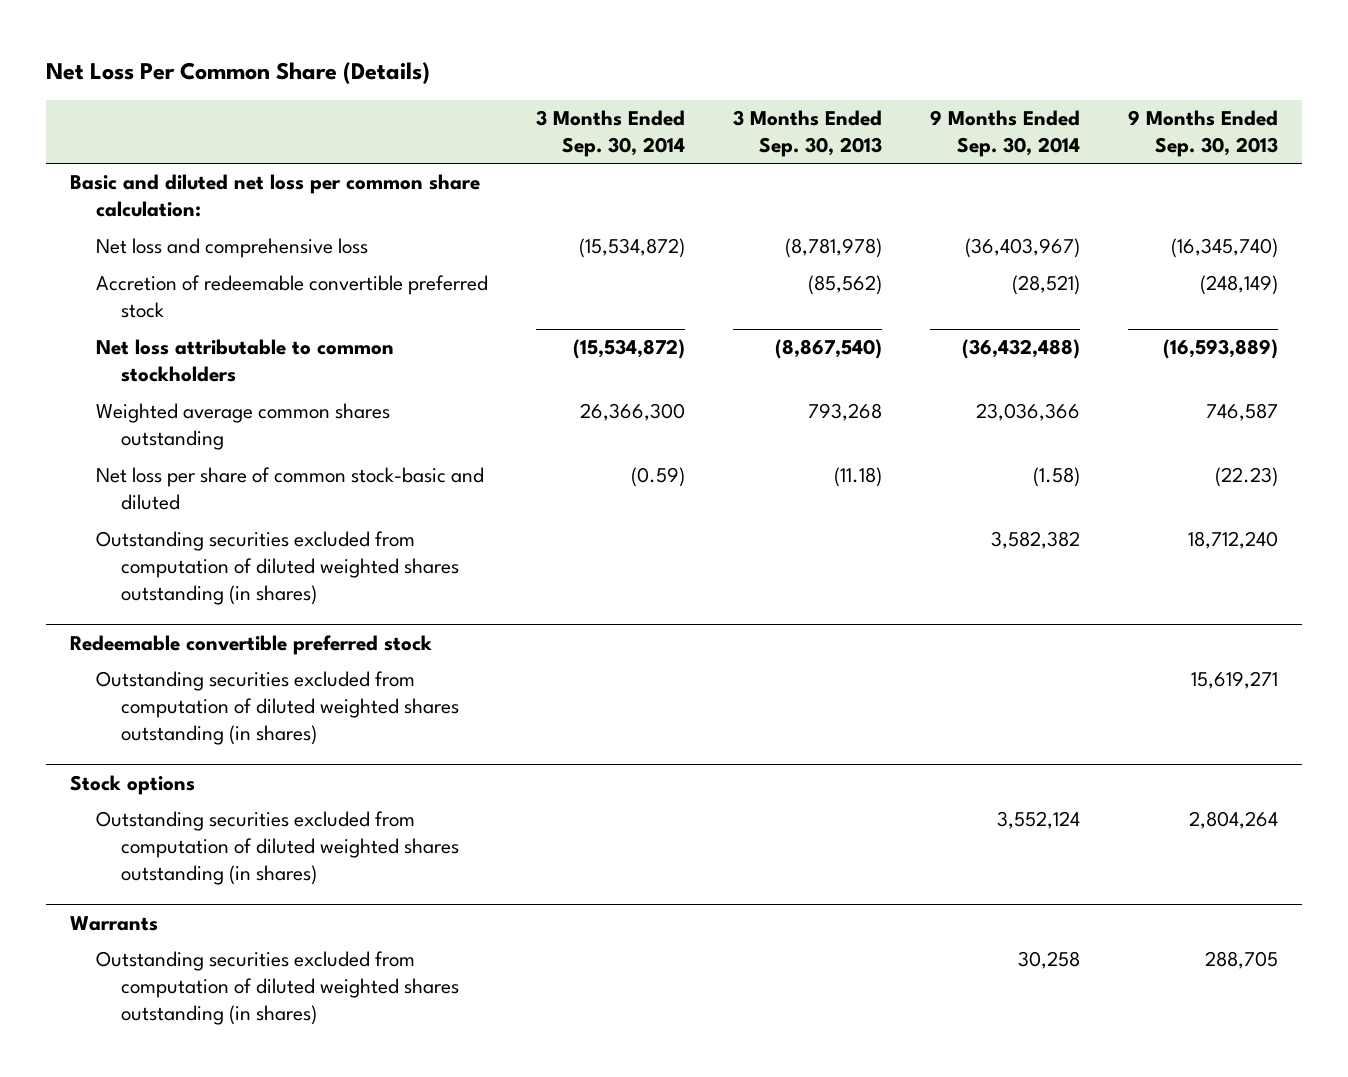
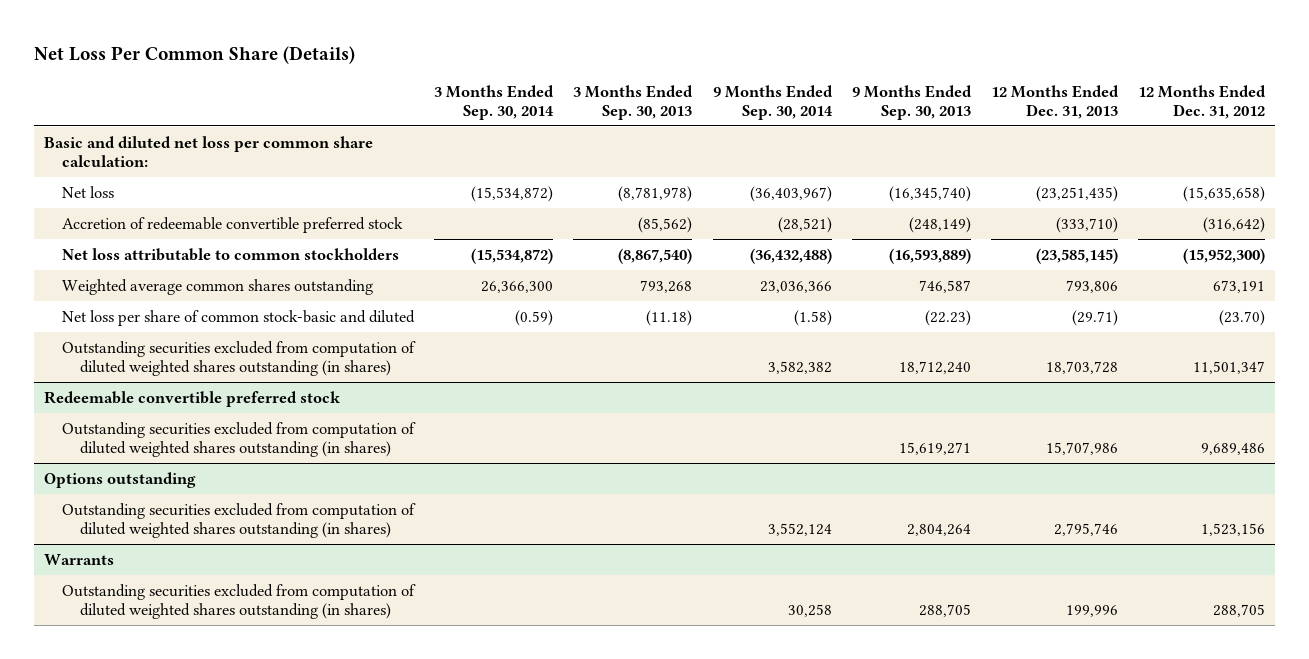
none -> [991,84,1120,119] 12 Months Ended Dec. 31, 2013
none -> [1138,84,1267,119] 12 Months Ended Dec. 31, 2012
[95,238,368,259] Net loss and comprehensive loss -> [61,185,114,198] Net loss
[70,774,196,795] Stock options -> none
none -> [44,471,197,488] Options outstanding

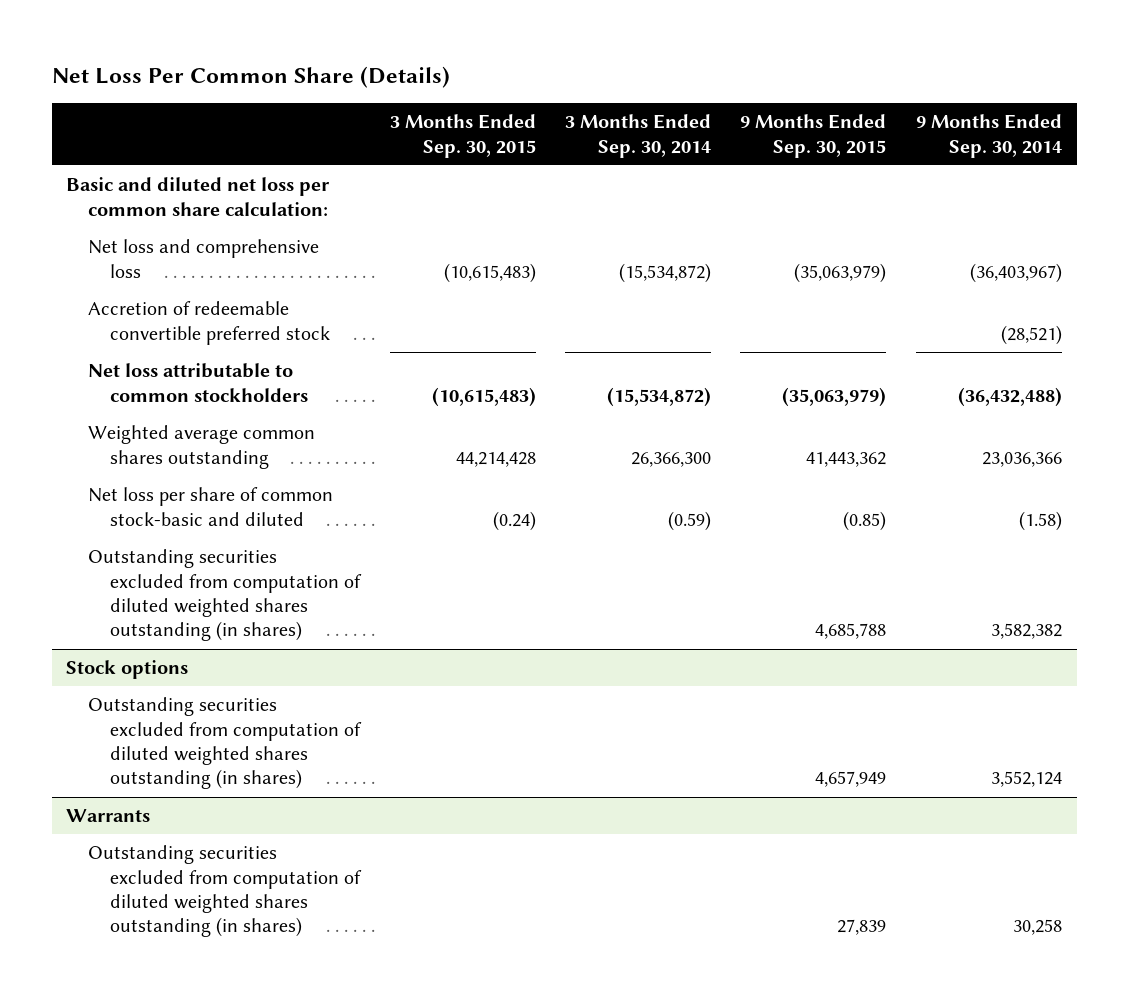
[573,84,694,120] 3 Months Ended Sep. 30, 2013 -> none
[851,84,972,120] 9 Months Ended Sep. 30, 2013 -> none
[991,84,1120,119] 12 Months Ended Dec. 31, 2013 -> none
[1138,84,1267,119] 12 Months Ended Dec. 31, 2012 -> none
none -> [389,114,536,158] 3 Months Ended Sep. 30, 2015
none -> [740,114,887,158] 9 Months Ended Sep. 30, 2015
[61,185,114,198] Net loss -> [88,239,320,278] Net loss and comprehensive loss
[44,390,341,407] Redeemable convertible preferred stock -> none
[61,421,416,457] Outstanding securities excluded from computation of diluted weighted shares outstanding (in shares) -> none
[44,471,197,488] Options outstanding -> none
none -> [66,660,189,680] Stock options

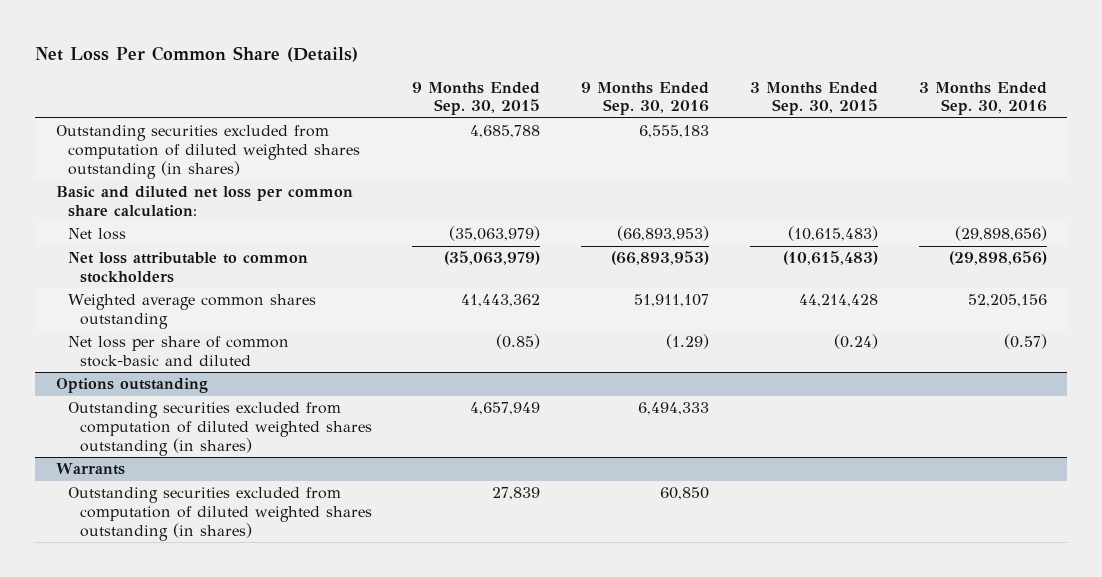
[565,114,712,158] 3 Months Ended Sep. 30, 2014 -> none
[915,114,1062,158] 9 Months Ended Sep. 30, 2014 -> none
none -> [581,81,710,116] 9 Months Ended Sep. 30, 2016
none -> [918,81,1047,116] 3 Months Ended Sep. 30, 2016
[88,549,363,642] Outstanding securities excluded from computation of diluted weighted shares outstanding (in shares) -> [55,125,360,179] Outstanding securities excluded from computation of diluted weighted shares outstanding (in shares)
[88,301,331,345] Accretion of redeemable convertible preferred stock -> none
[88,239,320,278] Net loss and comprehensive loss -> [67,228,126,241] Net loss
[66,660,189,680] Stock options -> [55,378,208,394] Options outstanding

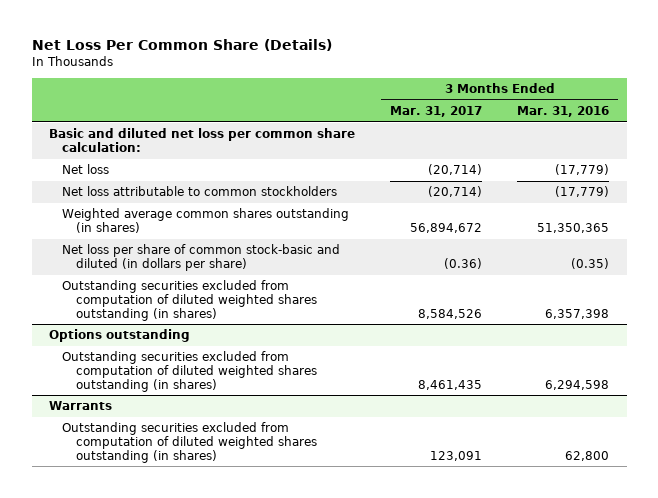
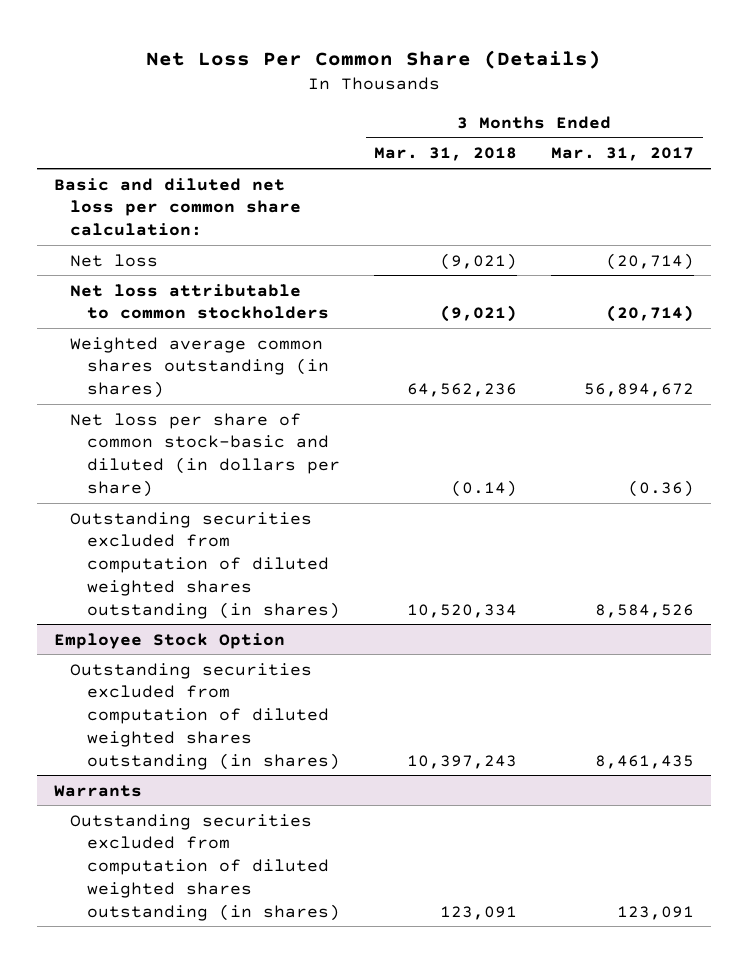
[517,106,610,118] Mar. 31, 2016 -> none
none -> [374,147,518,162] Mar. 31, 2018
[49,329,191,343] Options outstanding -> [53,632,285,649] Employee Stock Option

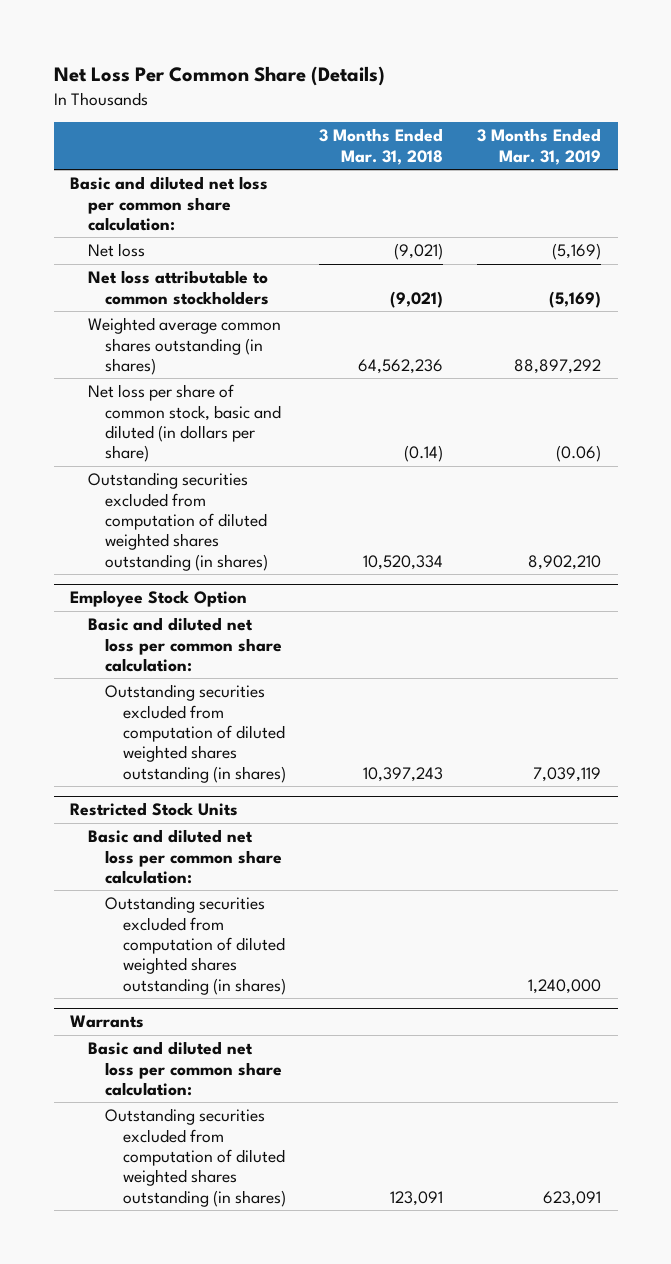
[551,147,695,162] Mar. 31, 2017 -> none
none -> [476,128,601,165] 3 Months Ended Mar. 31, 2019
[70,412,340,497] Net loss per share of common stock-basic and diluted (in dollars per share) -> [87,384,282,463] Net loss per share of common stock, basic and diluted (in dollars per share)
none -> [87,617,283,672] Basic and diluted net loss per common share calculation:
none -> [70,802,239,817] Restricted Stock Units
none -> [87,829,283,884] Basic and diluted net loss per common share calculation:
none -> [105,896,286,995] Outstanding securities excluded from computation of diluted weighted shares outstanding (in shares)
none -> [87,1041,283,1096] Basic and diluted net loss per common share calculation:

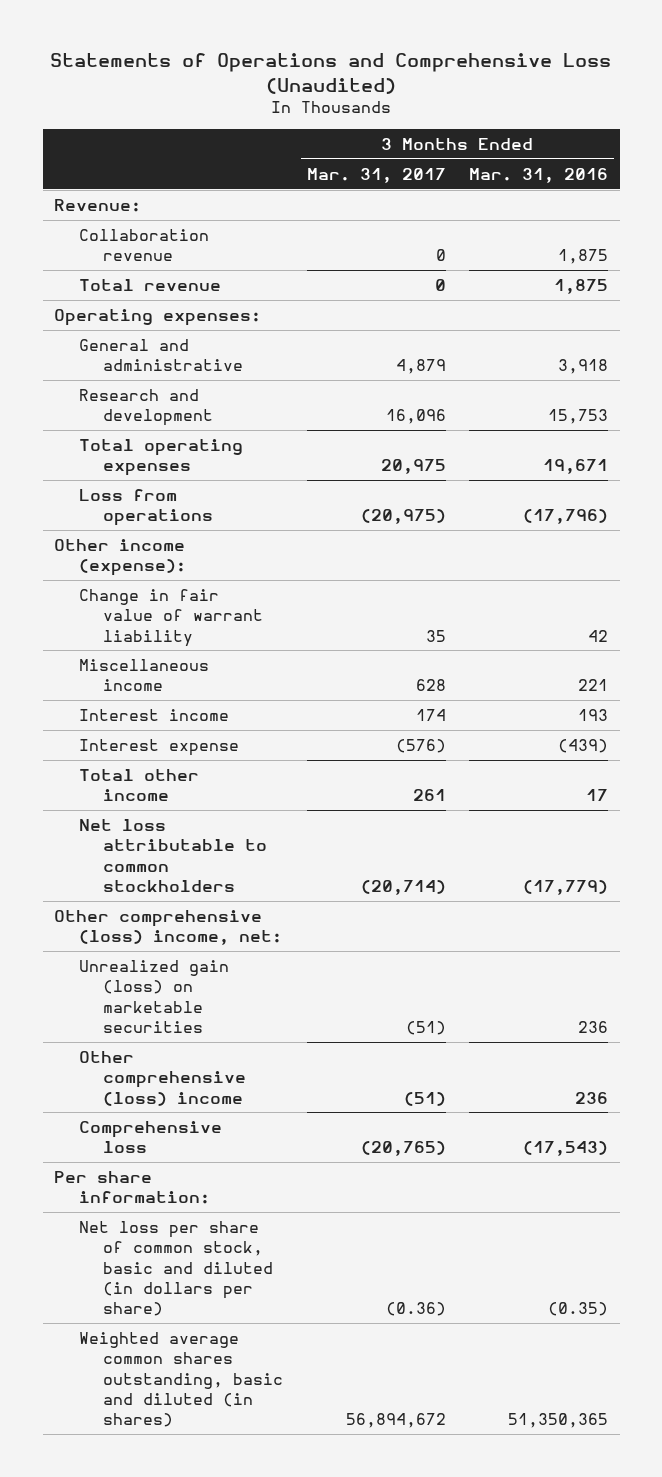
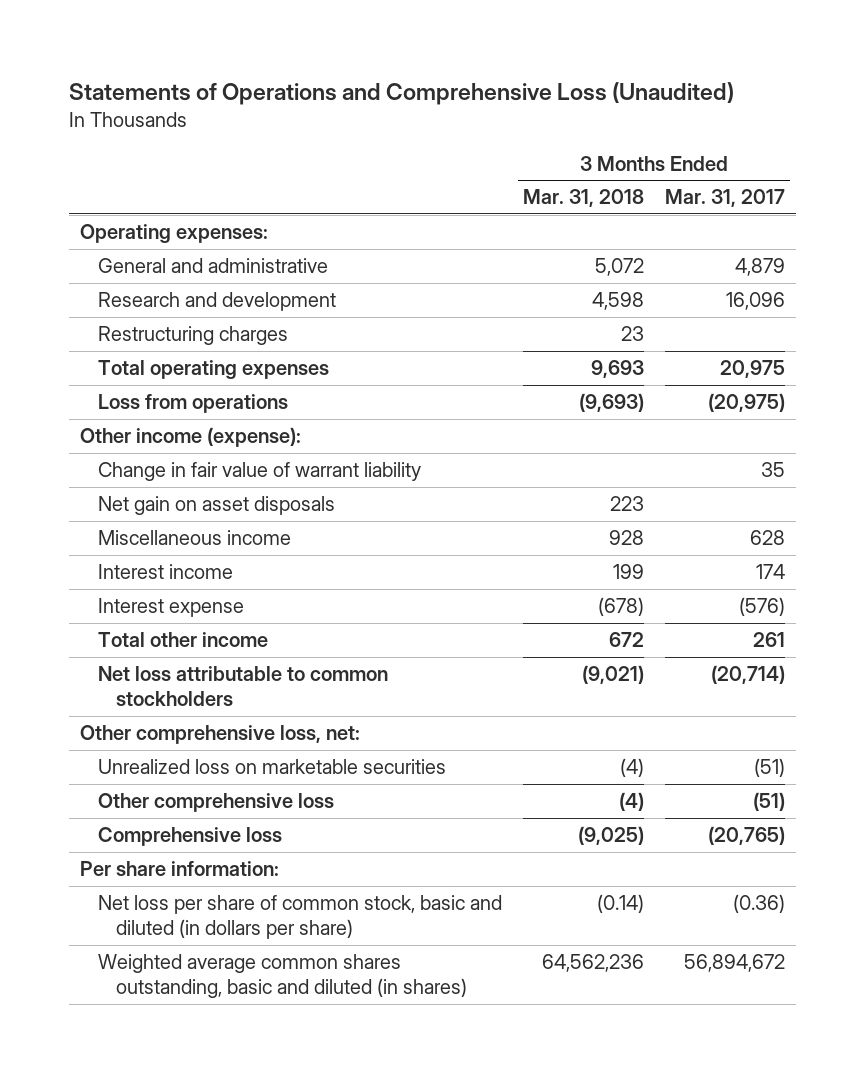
[469,167,609,183] Mar. 31, 2016 -> none
none -> [522,189,644,208] Mar. 31, 2018
[54,198,142,212] Revenue: -> none
[78,228,209,262] Collaboration revenue -> none
[78,278,221,291] Total revenue -> none
none -> [97,326,288,346] Restructuring charges
none -> [97,496,335,516] Net gain on asset disposals
[54,909,282,946] Other comprehensive (loss) income, net: -> [79,725,360,745] Other comprehensive loss, net:
[78,959,229,1033] Unrealized gain (loss) on marketable securities -> [97,759,446,775] Unrealized loss on marketable securities
[78,1050,247,1106] Other comprehensive (loss) income -> [97,793,334,813] Other comprehensive loss

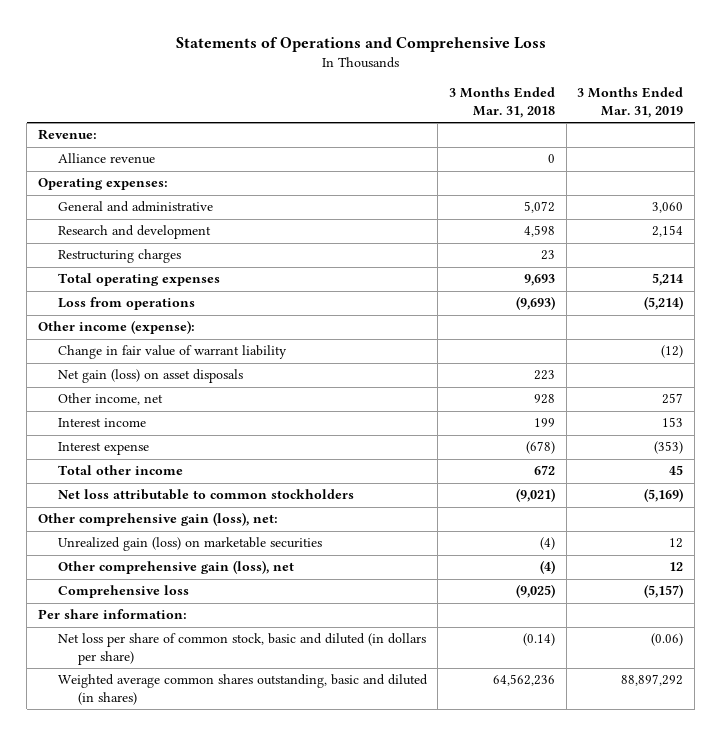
[69,81,735,105] Statements of Operations and Comprehensive Loss (Unaudited) -> [175,37,546,53] Statements of Operations and Comprehensive Loss
[665,189,786,208] Mar. 31, 2017 -> none
none -> [577,87,684,118] 3 Months Ended Mar. 31, 2019
none -> [37,129,97,141] Revenue:
none -> [57,153,155,165] Alliance revenue
[97,496,335,516] Net gain on asset disposals -> [57,369,243,384] Net gain (loss) on asset disposals
[97,530,291,546] Miscellaneous income -> [57,393,163,406] Other income, net
[79,725,360,745] Other comprehensive loss, net: -> [37,512,278,527] Other comprehensive gain (loss), net:
[97,759,446,775] Unrealized loss on marketable securities -> [57,537,322,552] Unrealized gain (loss) on marketable securities
[97,793,334,813] Other comprehensive loss -> [57,560,294,575] Other comprehensive gain (loss), net

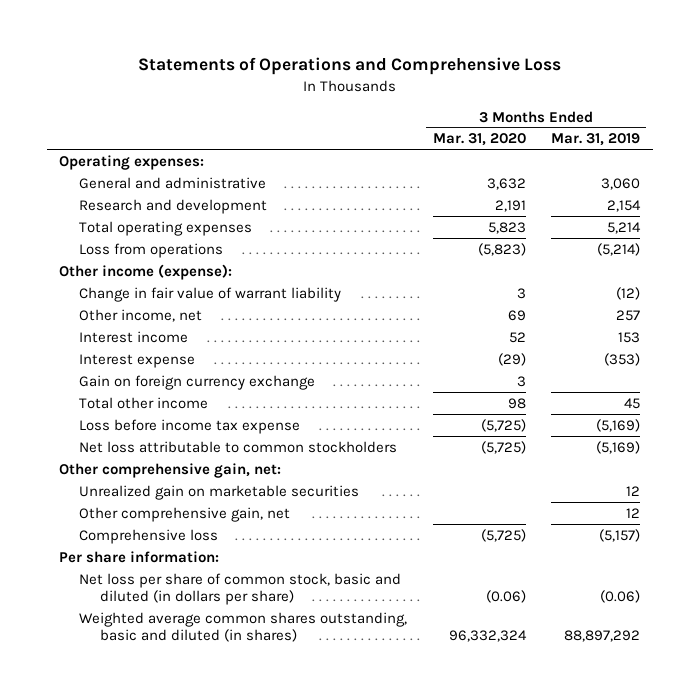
[449,87,556,118] 3 Months Ended Mar. 31, 2018 -> none
none -> [432,133,526,147] Mar. 31, 2020
[37,129,97,141] Revenue: -> none
[57,153,155,165] Alliance revenue -> none
[57,249,181,264] Restructuring charges -> none
[57,369,243,384] Net gain (loss) on asset disposals -> none
none -> [79,374,316,390] Gain on foreign currency exchange
none -> [79,418,301,434] Loss before income tax expense
[37,512,278,527] Other comprehensive gain (loss), net: -> [59,462,282,478] Other comprehensive gain, net:
[57,537,322,552] Unrealized gain (loss) on marketable securities -> [79,484,360,500] Unrealized gain on marketable securities
[57,560,294,575] Other comprehensive gain (loss), net -> [79,506,291,522] Other comprehensive gain, net

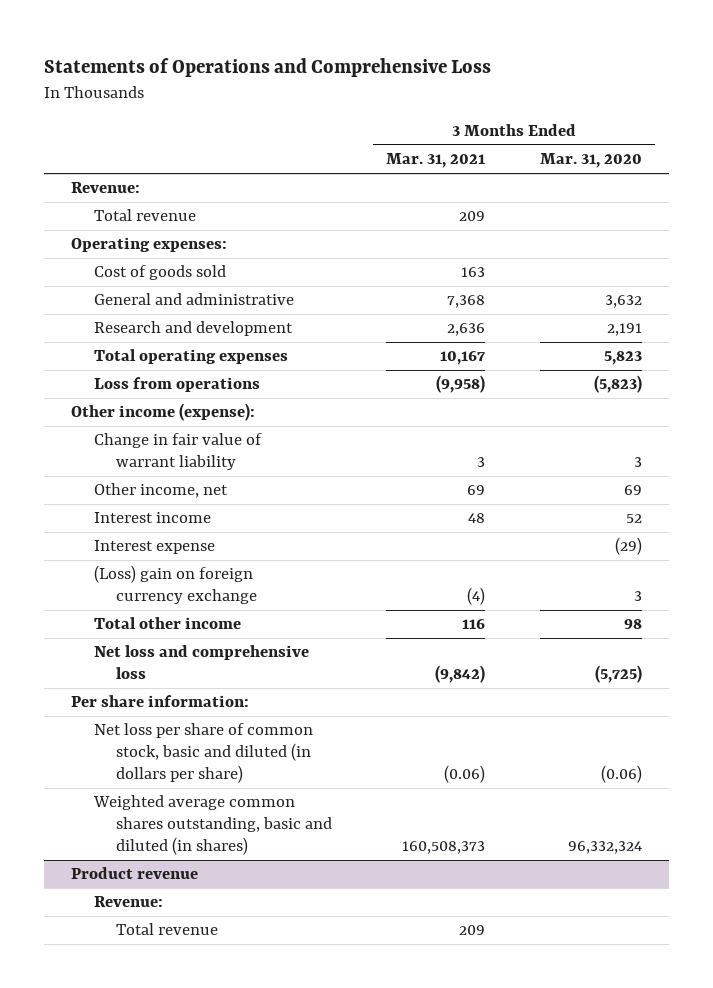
[550,133,640,147] Mar. 31, 2019 -> none
none -> [386,153,486,169] Mar. 31, 2021
none -> [71,182,141,194] Revenue:
none -> [93,209,196,222] Total revenue
none -> [93,265,226,281] Cost of goods sold
[79,374,316,390] Gain on foreign currency exchange -> [93,565,257,605] (Loss) gain on foreign currency exchange
[79,418,301,434] Loss before income tax expense -> none
[59,462,282,478] Other comprehensive gain, net: -> none
[79,484,360,500] Unrealized gain on marketable securities -> none
[79,506,291,522] Other comprehensive gain, net -> none
[79,528,219,544] Comprehensive loss -> none
[79,440,398,453] Net loss attributable to common stockholders -> [93,645,309,680] Net loss and comprehensive loss
none -> [71,867,199,880] Product revenue
none -> [93,896,163,908] Revenue:
none -> [115,923,218,936] Total revenue

